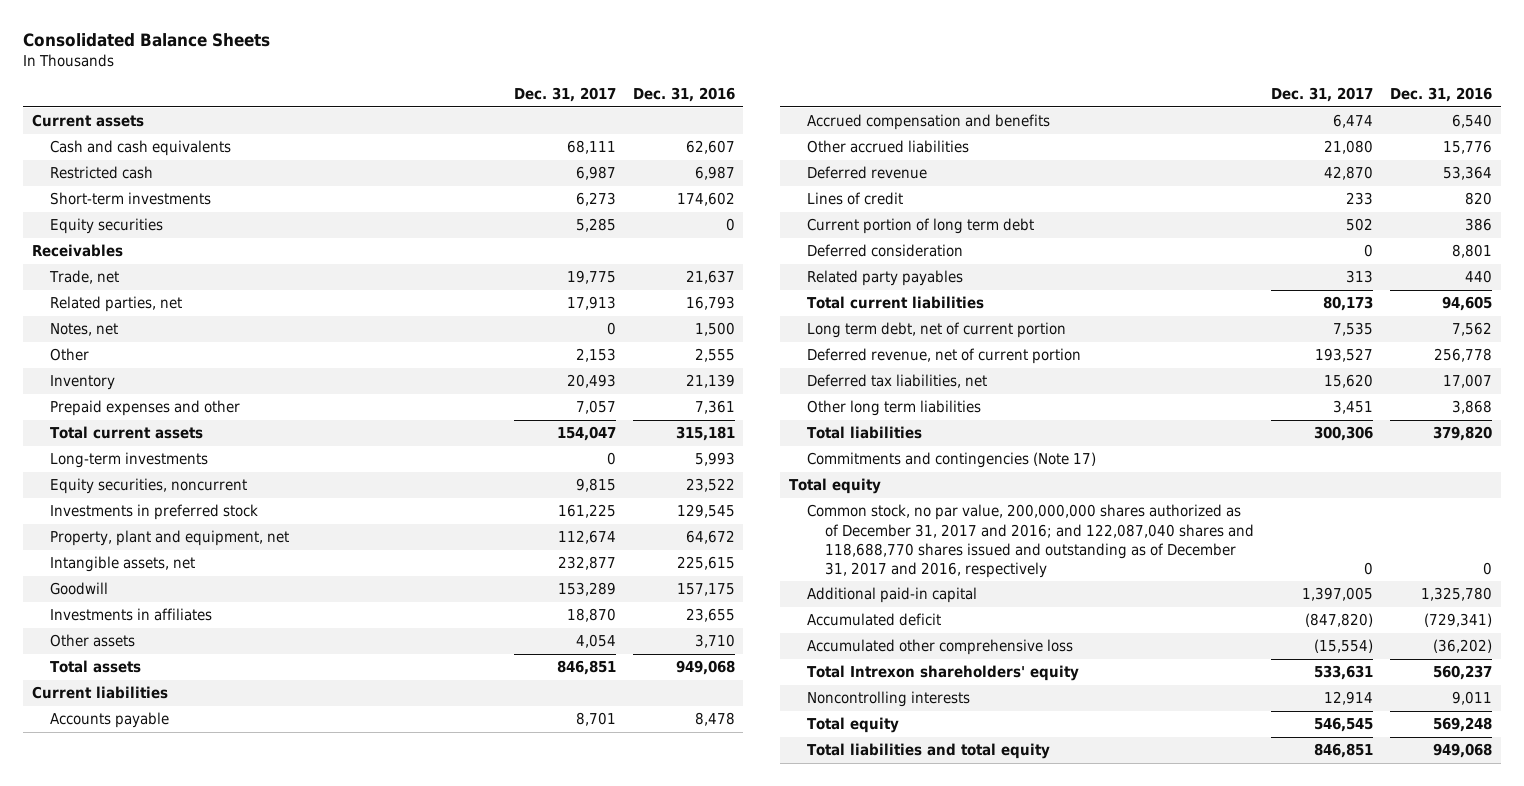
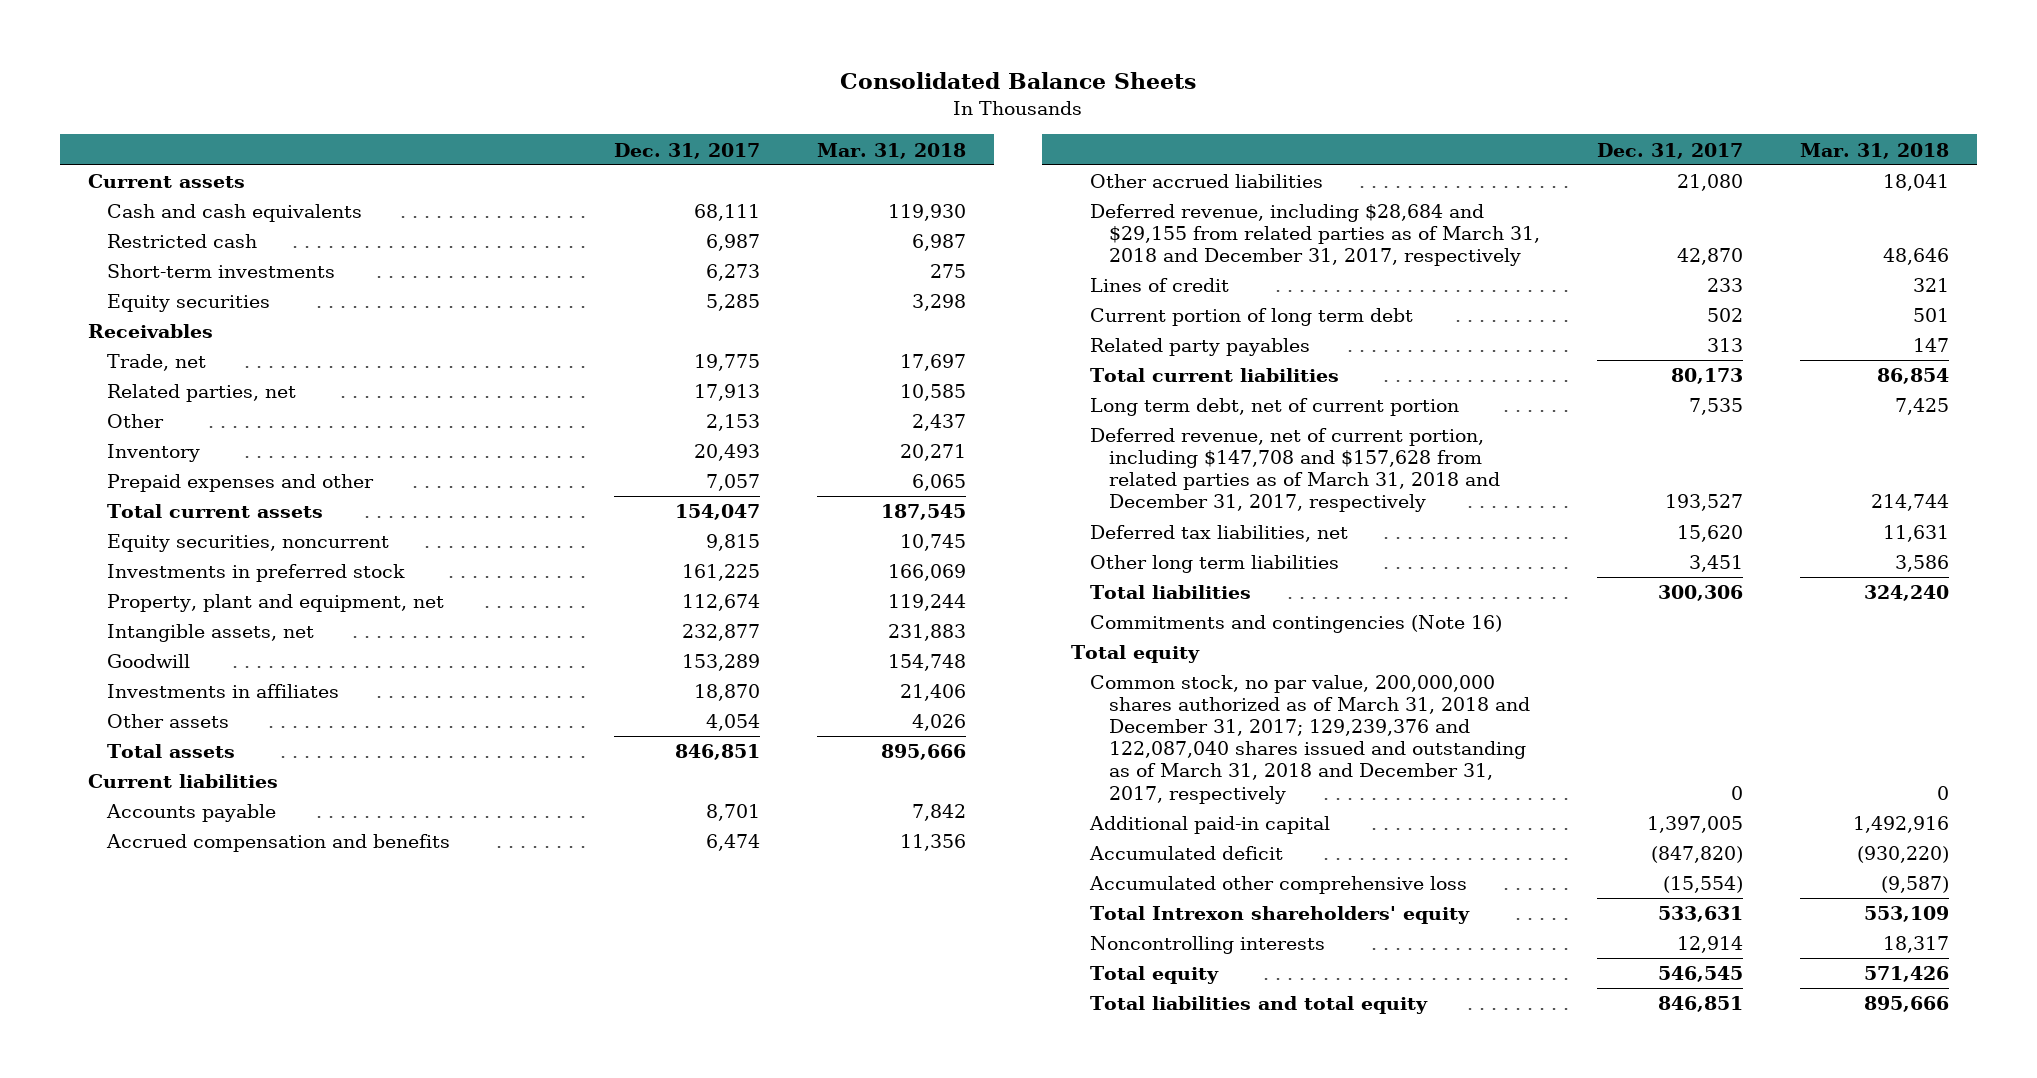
[632,87,735,103] Dec. 31, 2016 -> none
none -> [817,142,967,159] Mar. 31, 2018
[49,323,118,337] Notes, net -> none
[49,452,208,469] Long-term investments -> none
[806,166,927,180] Deferred revenue -> [1089,204,1541,267] Deferred revenue, including $28,684 and $29,155 from related parties as of March 31, 2018 and December 31, 2017, respectively
[806,244,963,258] Deferred consideration -> none
[806,348,1081,365] Deferred revenue, net of current portion -> [1089,428,1501,513] Deferred revenue, net of current portion, including $147,708 and $157,628 from related parties as of March 31, 2018 and December 31, 2017, respectively
[806,452,1096,469] Commitments and contingencies (Note 17) -> [1089,615,1502,634] Commitments and contingencies (Note 16)
[806,504,1254,578] Common stock, no par value, 200,000,000 shares authorized as of December 31, 2017 and 2016; and 122,087,040 shares and 118,688,770 shares issued and outstanding as of December 31, 2017 and 2016, respectively -> [1089,675,1531,804] Common stock, no par value, 200,000,000 shares authorized as of March 31, 2018 and December 31, 2017; 129,239,376 and 122,087,040 shares issued and outstanding as of March 31, 2018 and December 31, 2017, respectively

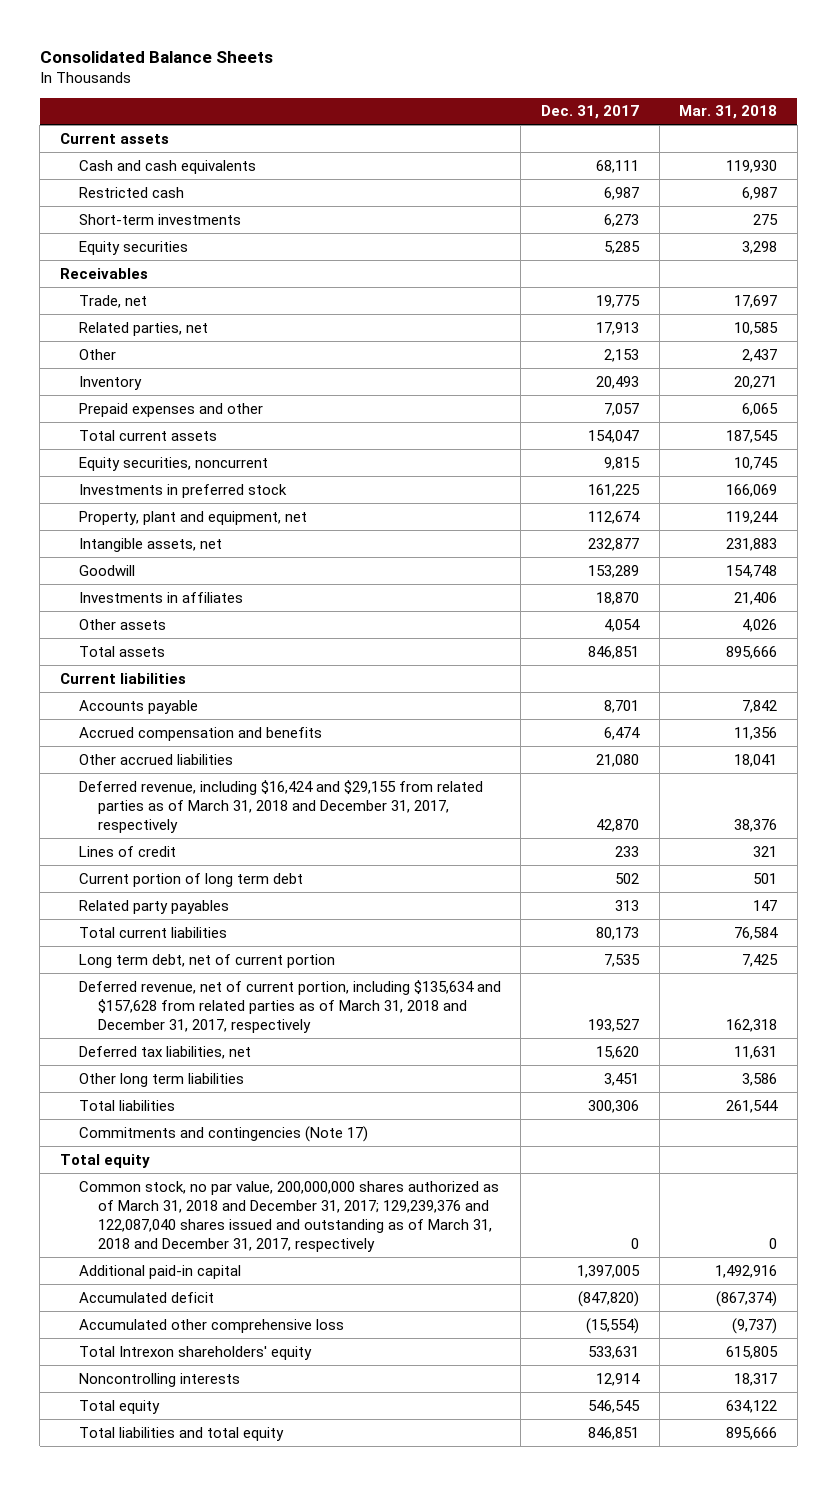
[1089,204,1541,267] Deferred revenue, including $28,684 and $29,155 from related parties as of March 31, 2018 and December 31, 2017, respectively -> [78,779,483,833] Deferred revenue, including $16,424 and $29,155 from related parties as of March 31, 2018 and December 31, 2017, respectively
[1882,248,1949,266] 48,646 -> [734,818,778,832] 38,376
[1876,368,1949,385] 86,854 -> [734,926,779,940] 76,584
[1089,428,1501,513] Deferred revenue, net of current portion, including $147,708 and $157,628 from related parties as of March 31, 2018 and December 31, 2017, respectively -> [78,979,501,1033] Deferred revenue, net of current portion, including $135,634 and $157,628 from related parties as of March 31, 2018 and December 31, 2017, respectively
[1870,494,1949,512] 214,744 -> [726,1018,778,1032] 162,318
[1863,585,1949,602] 324,240 -> [726,1099,779,1113] 261,544
[1089,615,1502,634] Commitments and contingencies (Note 16) -> [78,1125,368,1142] Commitments and contingencies (Note 17)
[1856,846,1949,864] (930,220) -> [716,1290,778,1307] (867,374)
[1880,876,1949,894] (9,587) -> [732,1317,778,1334] (9,737)
[1863,906,1949,923] 553,109 -> [726,1345,779,1359] 615,805
[1863,966,1949,983] 571,426 -> [726,1399,778,1413] 634,122

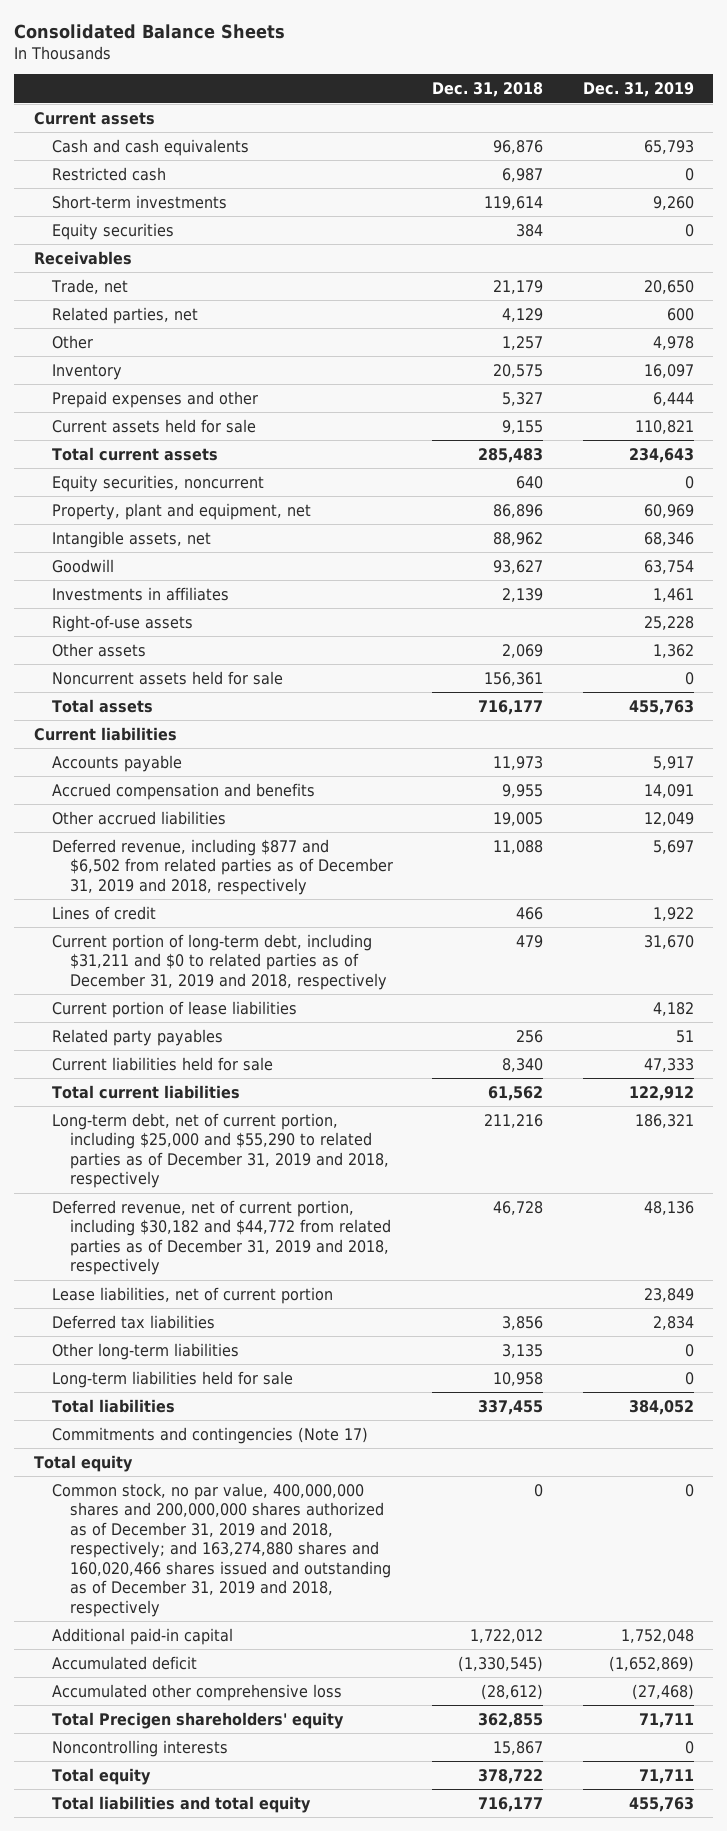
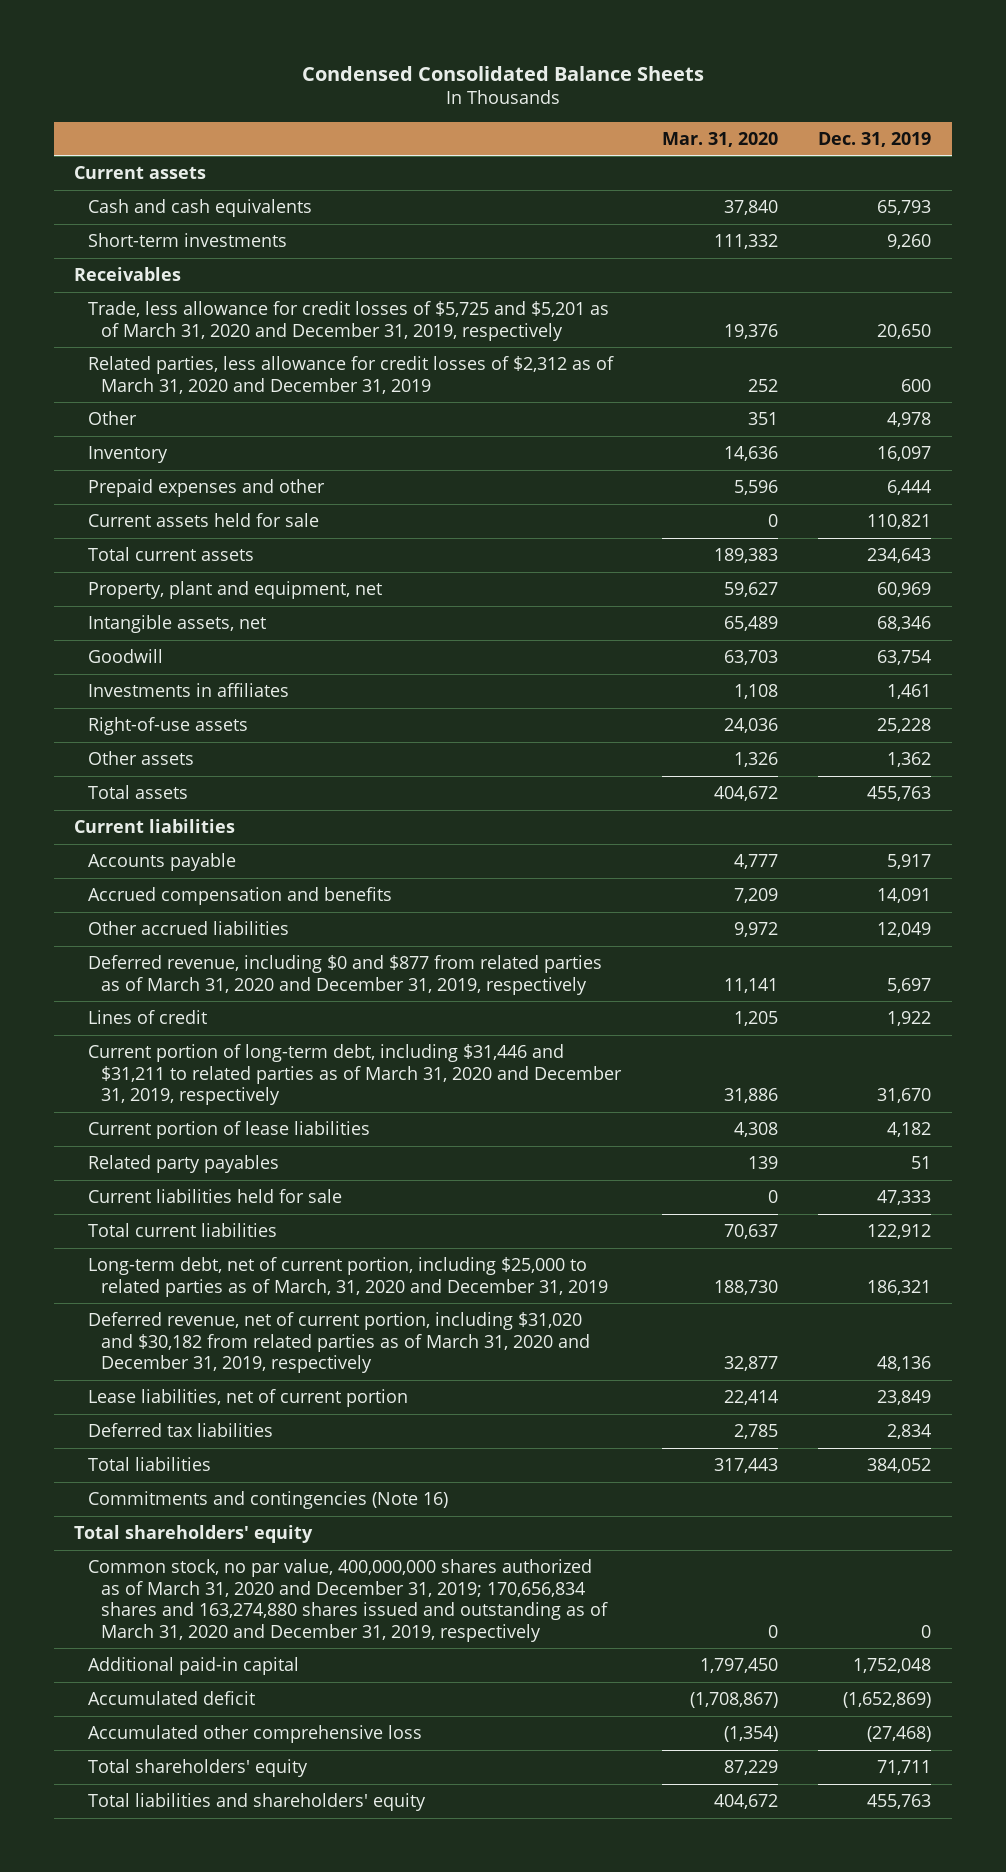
[14,24,286,40] Consolidated Balance Sheets -> [301,65,704,81] Condensed Consolidated Balance Sheets
[432,82,544,98] Dec. 31, 2018 -> none
none -> [661,131,778,147] Mar. 31, 2020
[51,166,166,181] Restricted cash -> none
[51,222,174,240] Equity securities -> none
[50,278,128,294] Trade, net -> [87,300,609,341] Trade, less allowance for credit losses of $5,725 and $5,201 as of March 31, 2020 and December 31, 2019, respectively
[51,306,198,324] Related parties, net -> [87,355,614,394] Related parties, less allowance for credit losses of $2,312 as of March 31, 2020 and December 31, 2019
[51,474,264,492] Equity securities, noncurrent -> none
[51,670,283,685] Noncurrent assets held for sale -> none
[51,838,394,895] Deferred revenue, including $877 and $6,502 from related parties as of December 31, 2019 and 2018, respectively -> [87,954,602,995] Deferred revenue, including $0 and $877 from related parties as of March 31, 2020 and December 31, 2019, respectively
[51,933,388,990] Current portion of long-term debt, including $31,211 and $0 to related parties as of December 31, 2019 and 2018, respectively -> [87,1043,623,1106] Current portion of long-term debt, including $31,446 and $31,211 to related parties as of March 31, 2020 and December 31, 2019, respectively
[51,1112,390,1189] Long-term debt, net of current portion, including $25,000 and $55,290 to related parties as of December 31, 2019 and 2018, respectively -> [87,1256,609,1297] Long-term debt, net of current portion, including $25,000 to related parties as of March, 31, 2020 and December 31, 2019
[51,1199,392,1276] Deferred revenue, net of current portion, including $30,182 and $44,772 from related parties as of December 31, 2019 and 2018, respectively -> [87,1311,591,1374] Deferred revenue, net of current portion, including $31,020 and $30,182 from related parties as of March 31, 2020 and December 31, 2019, respectively
[51,1342,239,1360] Other long-term liabilities -> none
[51,1370,293,1388] Long-term liabilities held for sale -> none
[51,1426,368,1444] Commitments and contingencies (Note 17) -> [87,1490,448,1509] Commitments and contingencies (Note 16)
[33,1454,133,1472] Total equity -> [74,1524,314,1543] Total shareholders' equity
[51,1482,392,1618] Common stock, no par value, 400,000,000 shares and 200,000,000 shares authorized as of December 31, 2019 and 2018, respectively; and 163,274,880 shares and 160,020,466 shares issued and outstanding as of December 31, 2019 and 2018, respectively -> [87,1558,609,1642] Common stock, no par value, 400,000,000 shares authorized as of March 31, 2020 and December 31, 2019; 170,656,834 shares and 163,274,880 shares issued and outstanding as of March 31, 2020 and December 31, 2019, respectively
[51,1739,228,1757] Noncontrolling interests -> none
[51,1767,151,1785] Total equity -> none
[51,1711,344,1729] Total Precigen shareholders' equity -> [87,1758,308,1777] Total shareholders' equity
[51,1795,311,1813] Total liabilities and total equity -> [87,1792,426,1811] Total liabilities and shareholders' equity

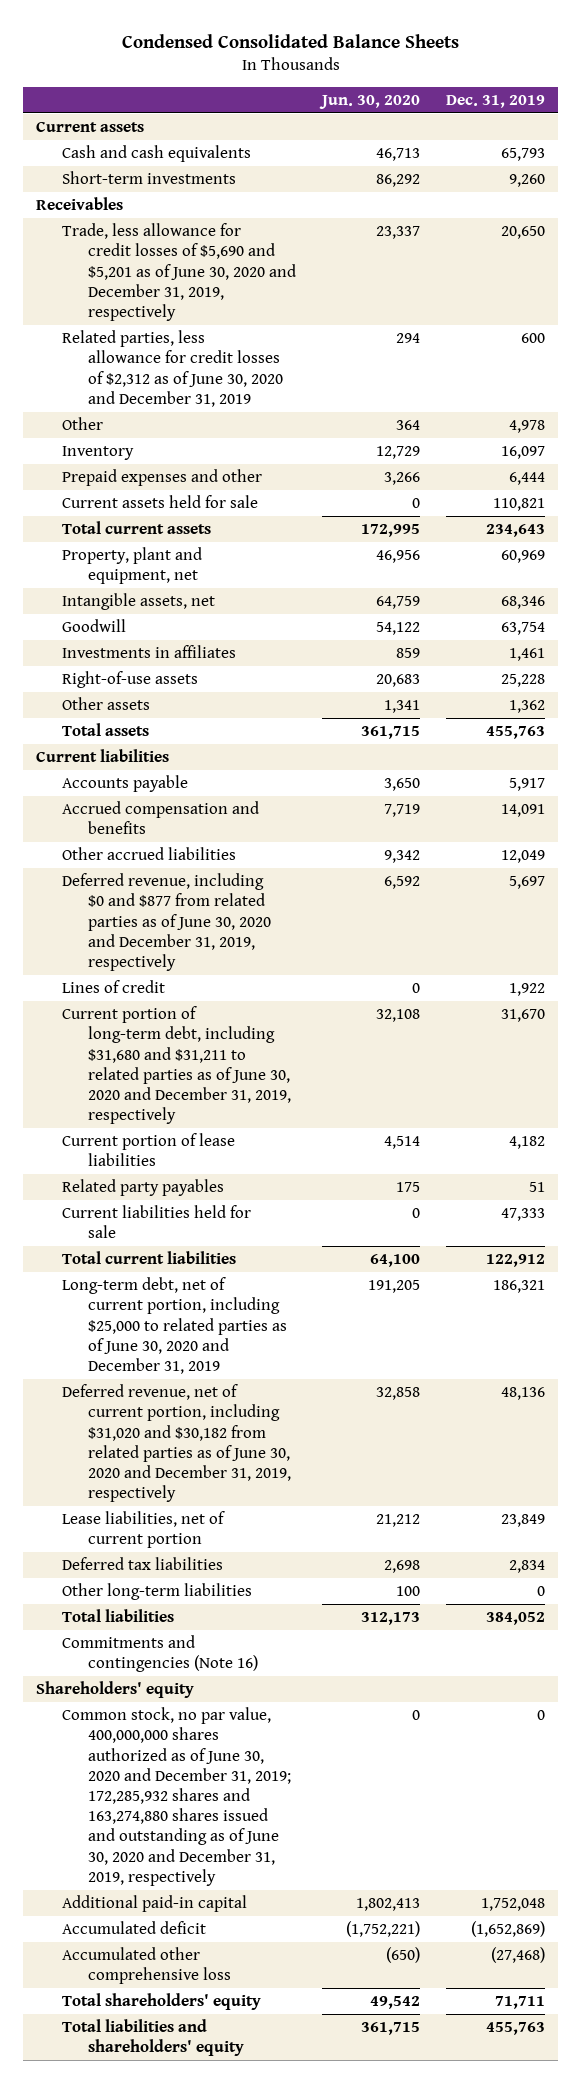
[661,131,778,147] Mar. 31, 2020 -> none
none -> [319,94,421,109] Jun. 30, 2020
[87,300,609,341] Trade, less allowance for credit losses of $5,725 and $5,201 as of March 31, 2020 and December 31, 2019, respectively -> [61,223,297,321] Trade, less allowance for credit losses of $5,690 and $5,201 as of June 30, 2020 and December 31, 2019, respectively
[87,355,614,394] Related parties, less allowance for credit losses of $2,312 as of March 31, 2020 and December 31, 2019 -> [61,330,284,407] Related parties, less allowance for credit losses of $2,312 as of June 30, 2020 and December 31, 2019
[87,954,602,995] Deferred revenue, including $0 and $877 from related parties as of March 31, 2020 and December 31, 2019, respectively -> [61,873,272,971] Deferred revenue, including $0 and $877 from related parties as of June 30, 2020 and December 31, 2019, respectively
[87,1043,623,1106] Current portion of long-term debt, including $31,446 and $31,211 to related parties as of March 31, 2020 and December 31, 2019, respectively -> [61,1006,292,1125] Current portion of long-term debt, including $31,680 and $31,211 to related parties as of June 30, 2020 and December 31, 2019, respectively
[87,1256,609,1297] Long-term debt, net of current portion, including $25,000 to related parties as of March, 31, 2020 and December 31, 2019 -> [61,1277,288,1374] Long-term debt, net of current portion, including $25,000 to related parties as of June 30, 2020 and December 31, 2019
[87,1311,591,1374] Deferred revenue, net of current portion, including $31,020 and $30,182 from related parties as of March 31, 2020 and December 31, 2019, respectively -> [61,1384,292,1503] Deferred revenue, net of current portion, including $31,020 and $30,182 from related parties as of June 30, 2020 and December 31, 2019, respectively
none -> [61,1583,252,1601] Other long-term liabilities
[74,1524,314,1543] Total shareholders' equity -> [35,1681,194,1699] Shareholders' equity
[87,1558,609,1642] Common stock, no par value, 400,000,000 shares authorized as of March 31, 2020 and December 31, 2019; 170,656,834 shares and 163,274,880 shares issued and outstanding as of March 31, 2020 and December 31, 2019, respectively -> [61,1707,292,1886] Common stock, no par value, 400,000,000 shares authorized as of June 30, 2020 and December 31, 2019; 172,285,932 shares and 163,274,880 shares issued and outstanding as of June 30, 2020 and December 31, 2019, respectively

